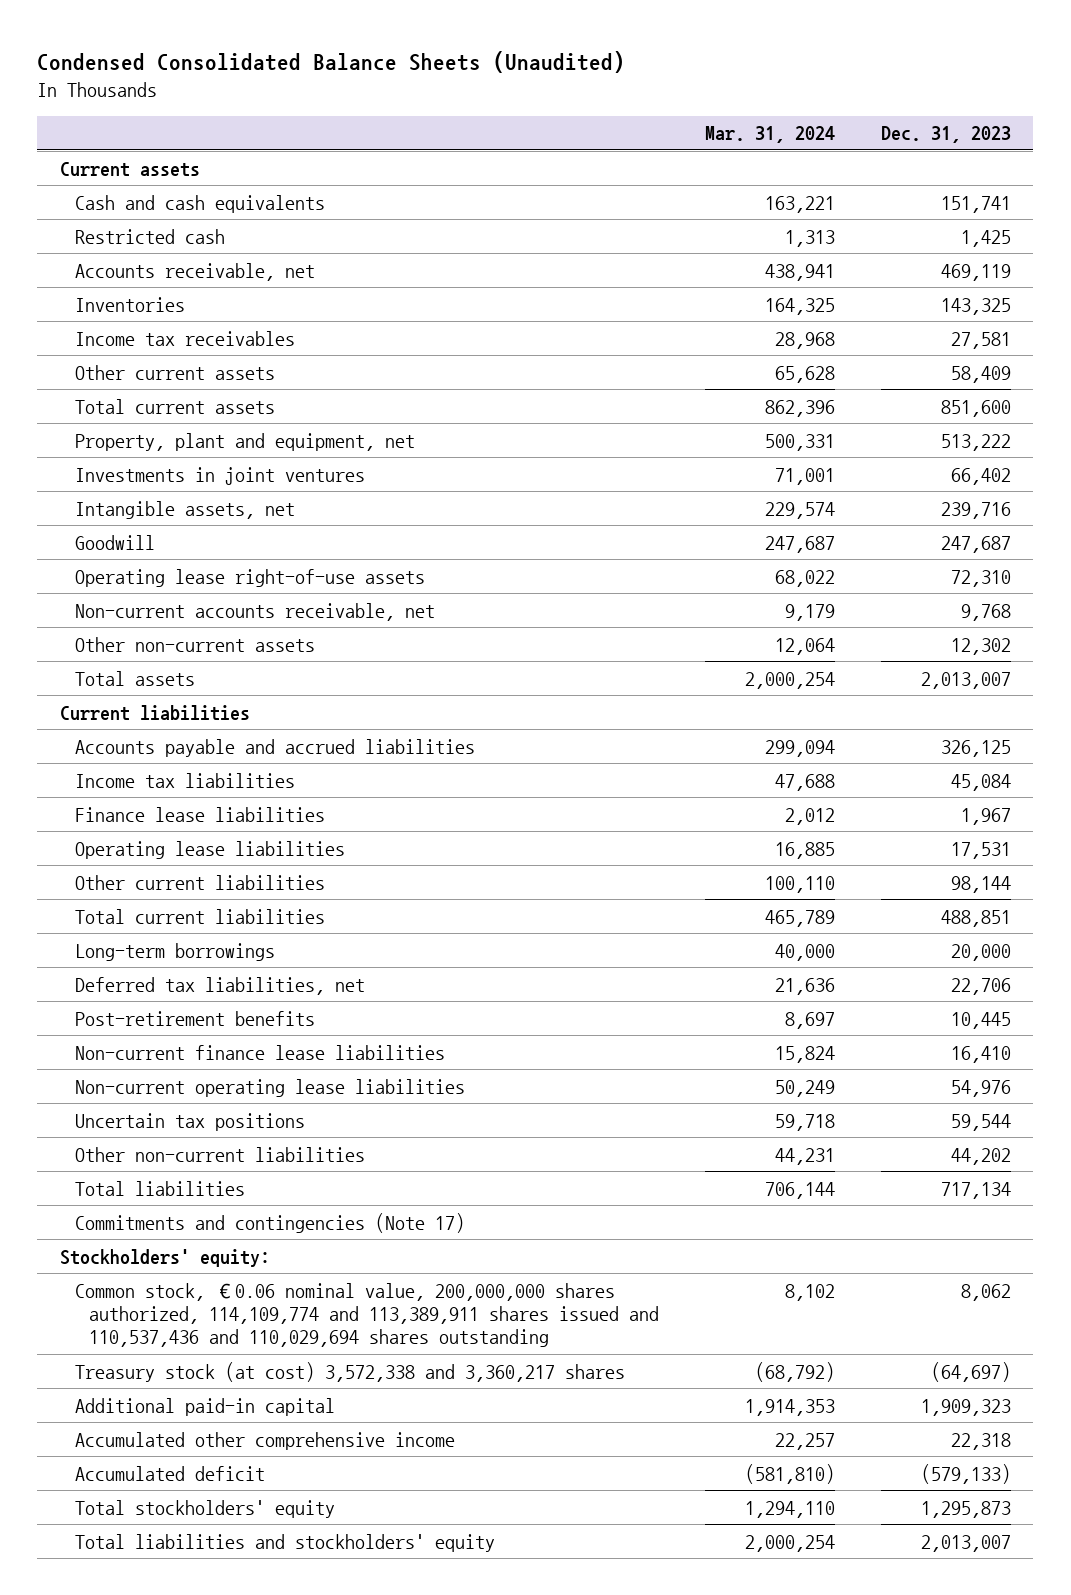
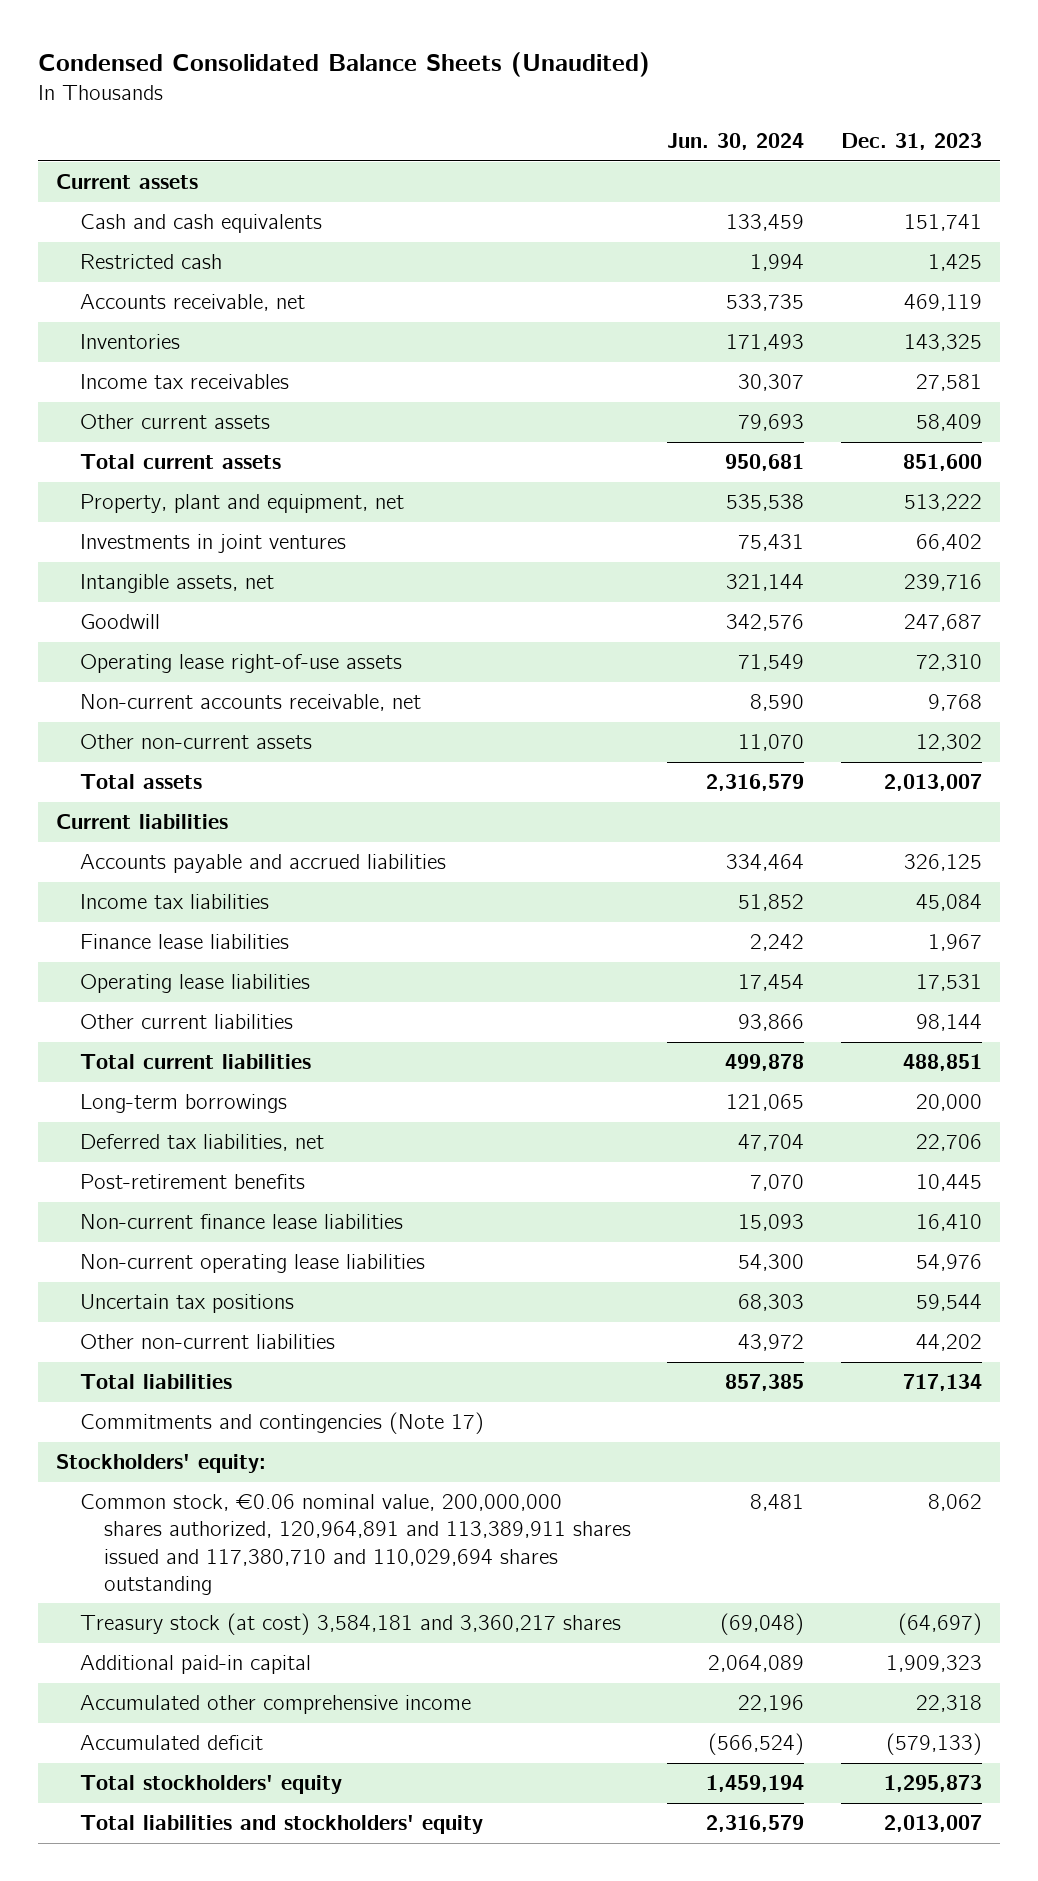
[704,126,835,144] Mar. 31, 2024 -> none
none -> [667,133,805,151] Jun. 30, 2024
[74,1282,660,1348] Common stock, €0.06 nominal value, 200,000,000 shares authorized, 114,109,774 and 113,389,911 shares issued and 110,537,436 and 110,029,694 shares outstanding -> [80,1494,631,1595] Common stock, €0.06 nominal value, 200,000,000 shares authorized, 120,964,891 and 113,389,911 shares issued and 117,380,710 and 110,029,694 shares outstanding
[74,1361,625,1382] Treasury stock (at cost) 3,572,338 and 3,360,217 shares -> [80,1613,622,1636] Treasury stock (at cost) 3,584,181 and 3,360,217 shares

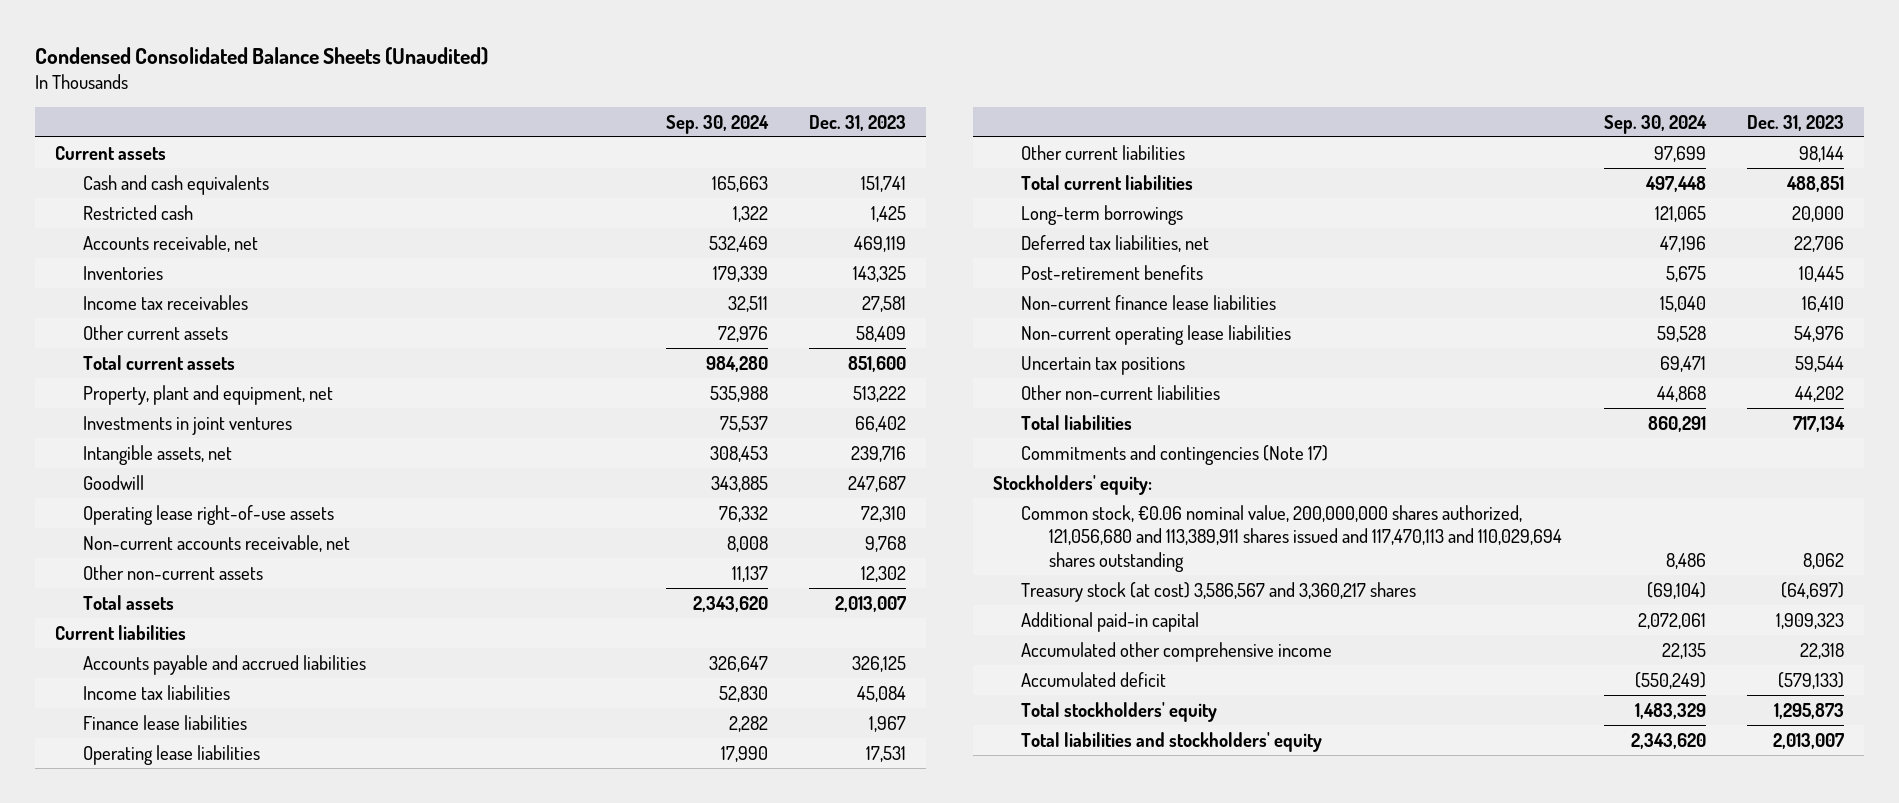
[667,133,805,151] Jun. 30, 2024 -> none
none -> [665,114,769,134] Sep. 30, 2024
[80,1494,631,1595] Common stock, €0.06 nominal value, 200,000,000 shares authorized, 120,964,891 and 113,389,911 shares issued and 117,380,710 and 110,029,694 shares outstanding -> [1021,504,1563,573] Common stock, €0.06 nominal value, 200,000,000 shares authorized, 121,056,680 and 113,389,911 shares issued and 117,470,113 and 110,029,694 shares outstanding
[80,1613,622,1636] Treasury stock (at cost) 3,584,181 and 3,360,217 shares -> [1021,581,1417,602] Treasury stock (at cost) 3,586,567 and 3,360,217 shares

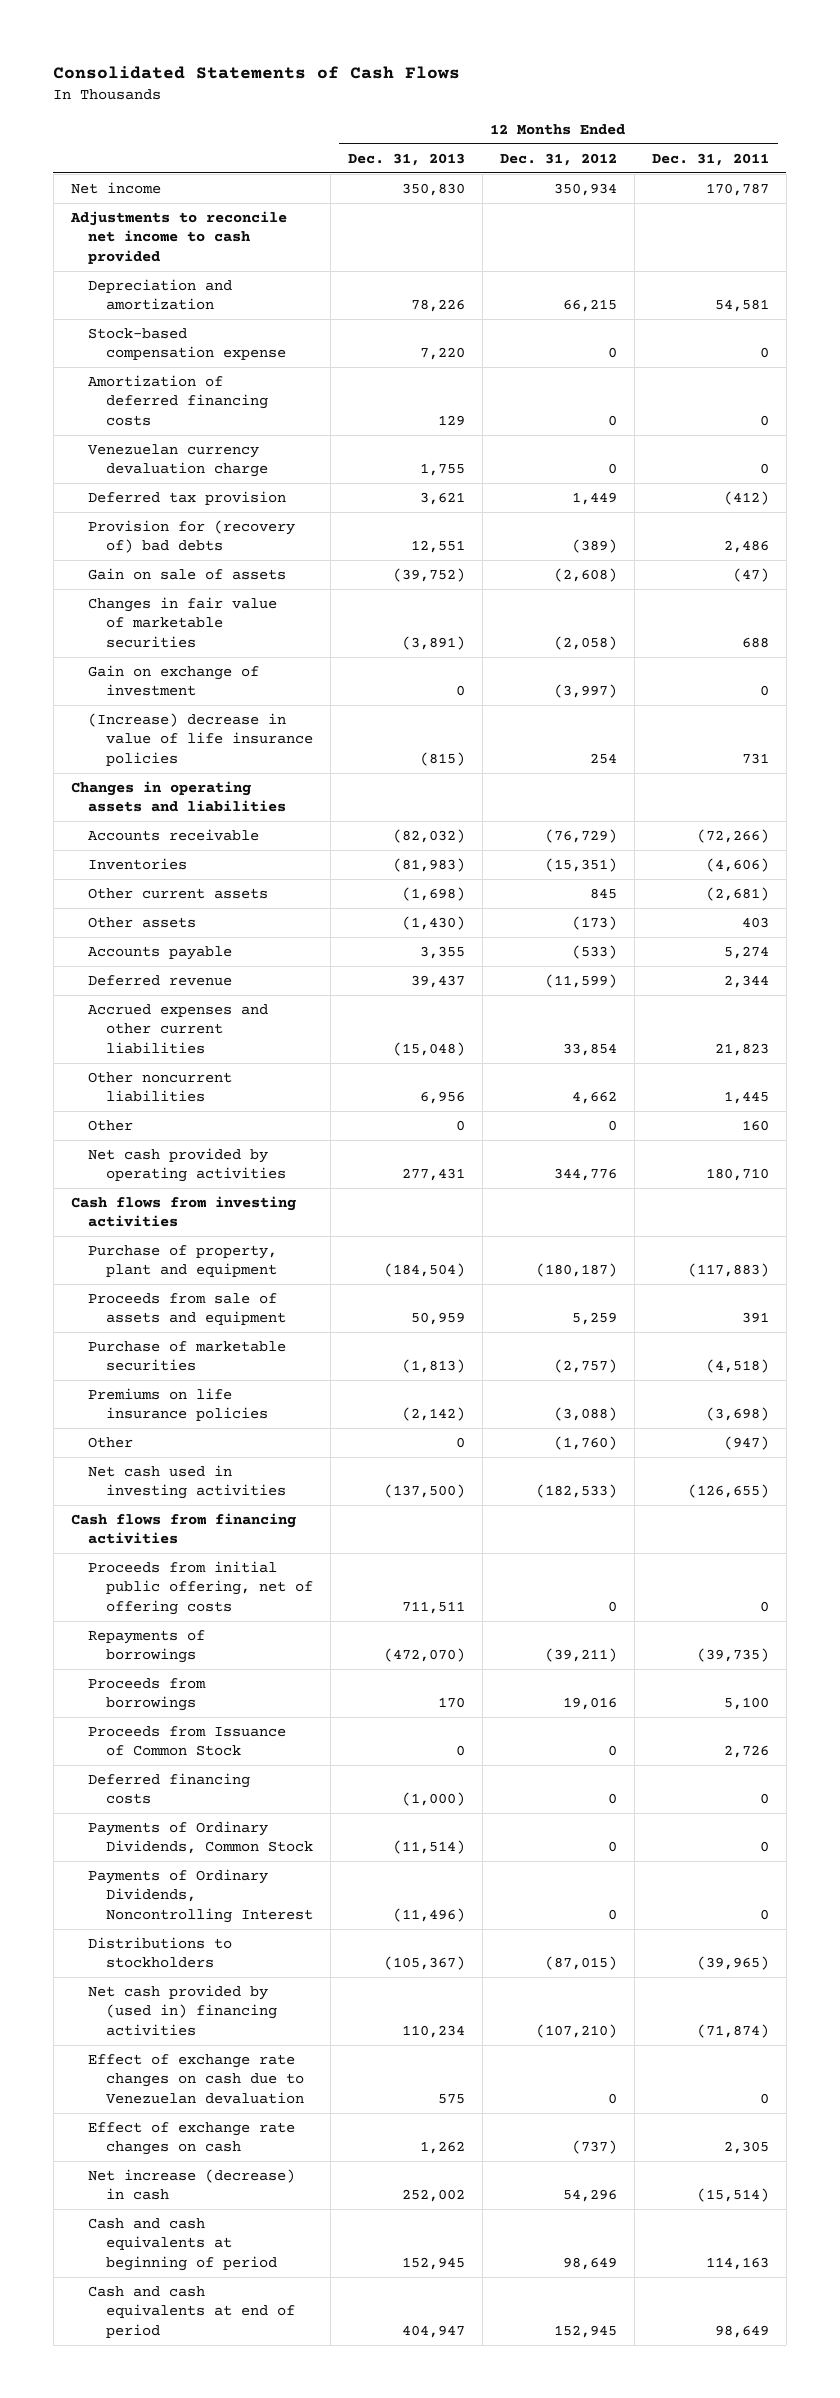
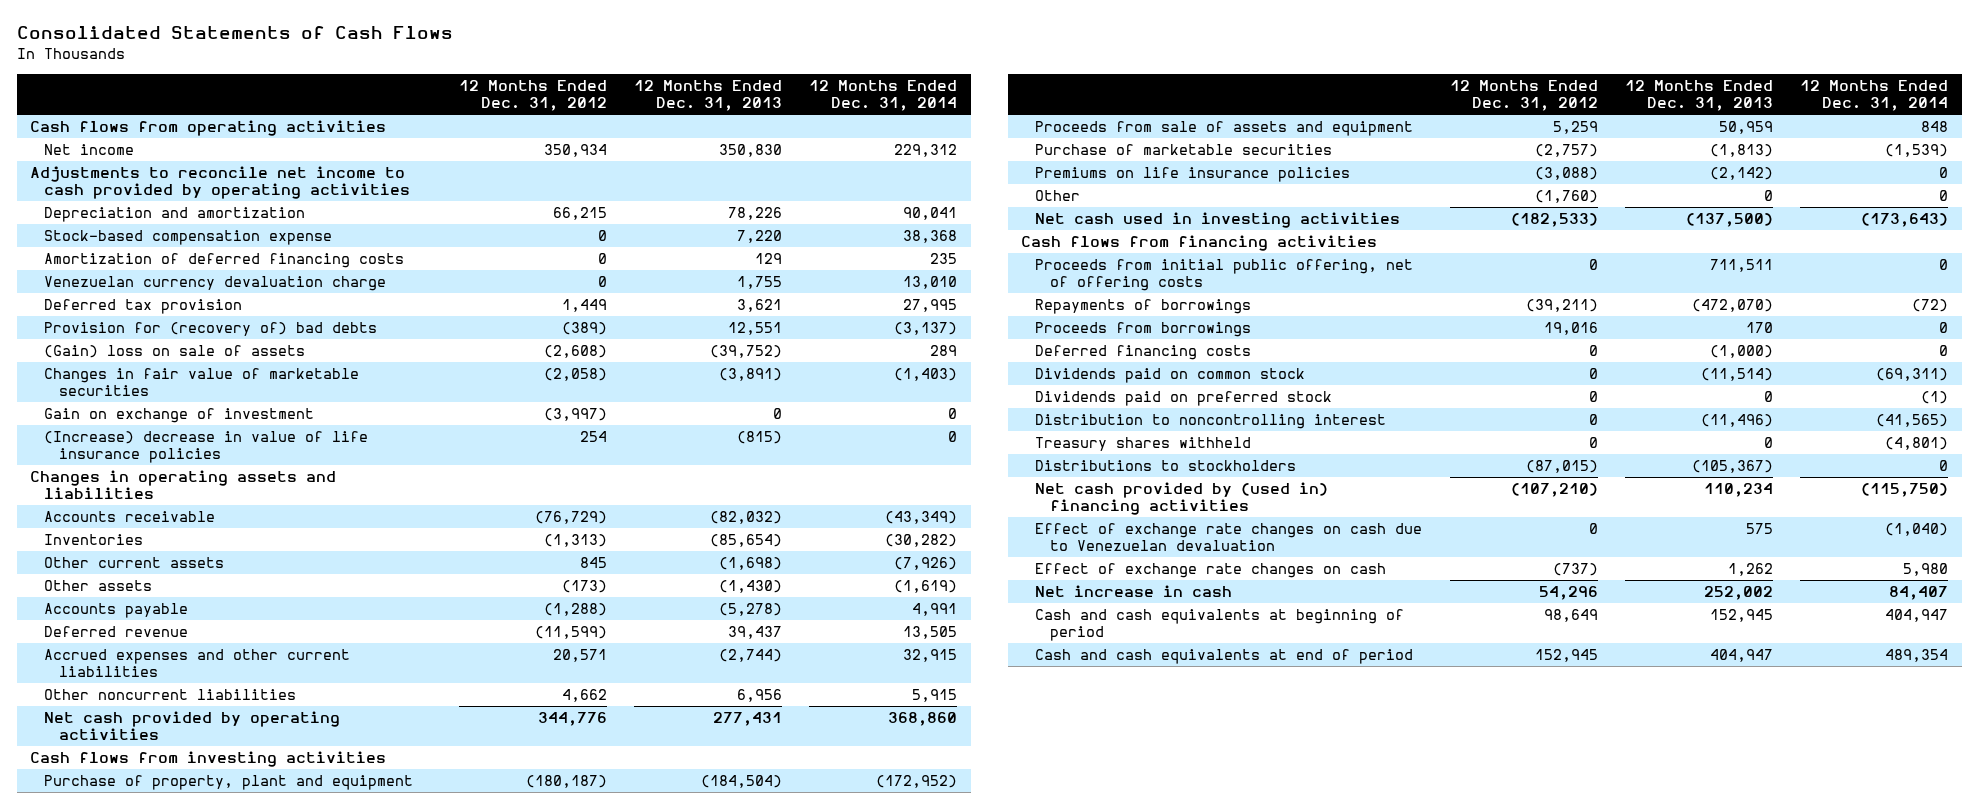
[651,152,769,166] Dec. 31, 2011 -> none
none -> [809,80,958,111] 12 Months Ended Dec. 31, 2014
none -> [30,120,387,137] Cash flows from operating activities
[69,211,287,264] Adjustments to reconcile net income to cash provided -> [30,166,411,200] Adjustments to reconcile net income to cash provided by operating activities
[88,568,287,581] Gain on sale of assets -> [44,345,306,359] (Gain) loss on sale of assets
[392,858,465,873] (81,983) -> [709,534,782,548] (85,654)
[544,858,617,873] (15,351) -> [543,534,607,548] (1,313)
[419,946,465,960] 3,355 -> [718,603,782,617] (5,278)
[571,945,617,960] (533) -> [543,603,607,617] (1,288)
[392,1041,465,1056] (15,048) -> [718,649,782,663] (2,744)
[562,1042,617,1056] 33,854 -> [552,649,607,663] 20,571
[88,1120,134,1132] Other -> none
[88,1726,287,1757] Proceeds from Issuance of Common Stock -> none
[88,1821,313,1855] Payments of Ordinary Dividends, Common Stock -> [1035,368,1306,384] Dividends paid on common stock
none -> [1035,391,1333,407] Dividends paid on preferred stock
[88,1869,313,1923] Payments of Ordinary Dividends, Noncontrolling Interest -> [1035,414,1387,430] Distribution to noncontrolling interest
none -> [1035,437,1252,452] Treasury shares withheld
[88,2169,296,2201] Net increase (decrease) in cash -> [1035,585,1233,598] Net increase in cash

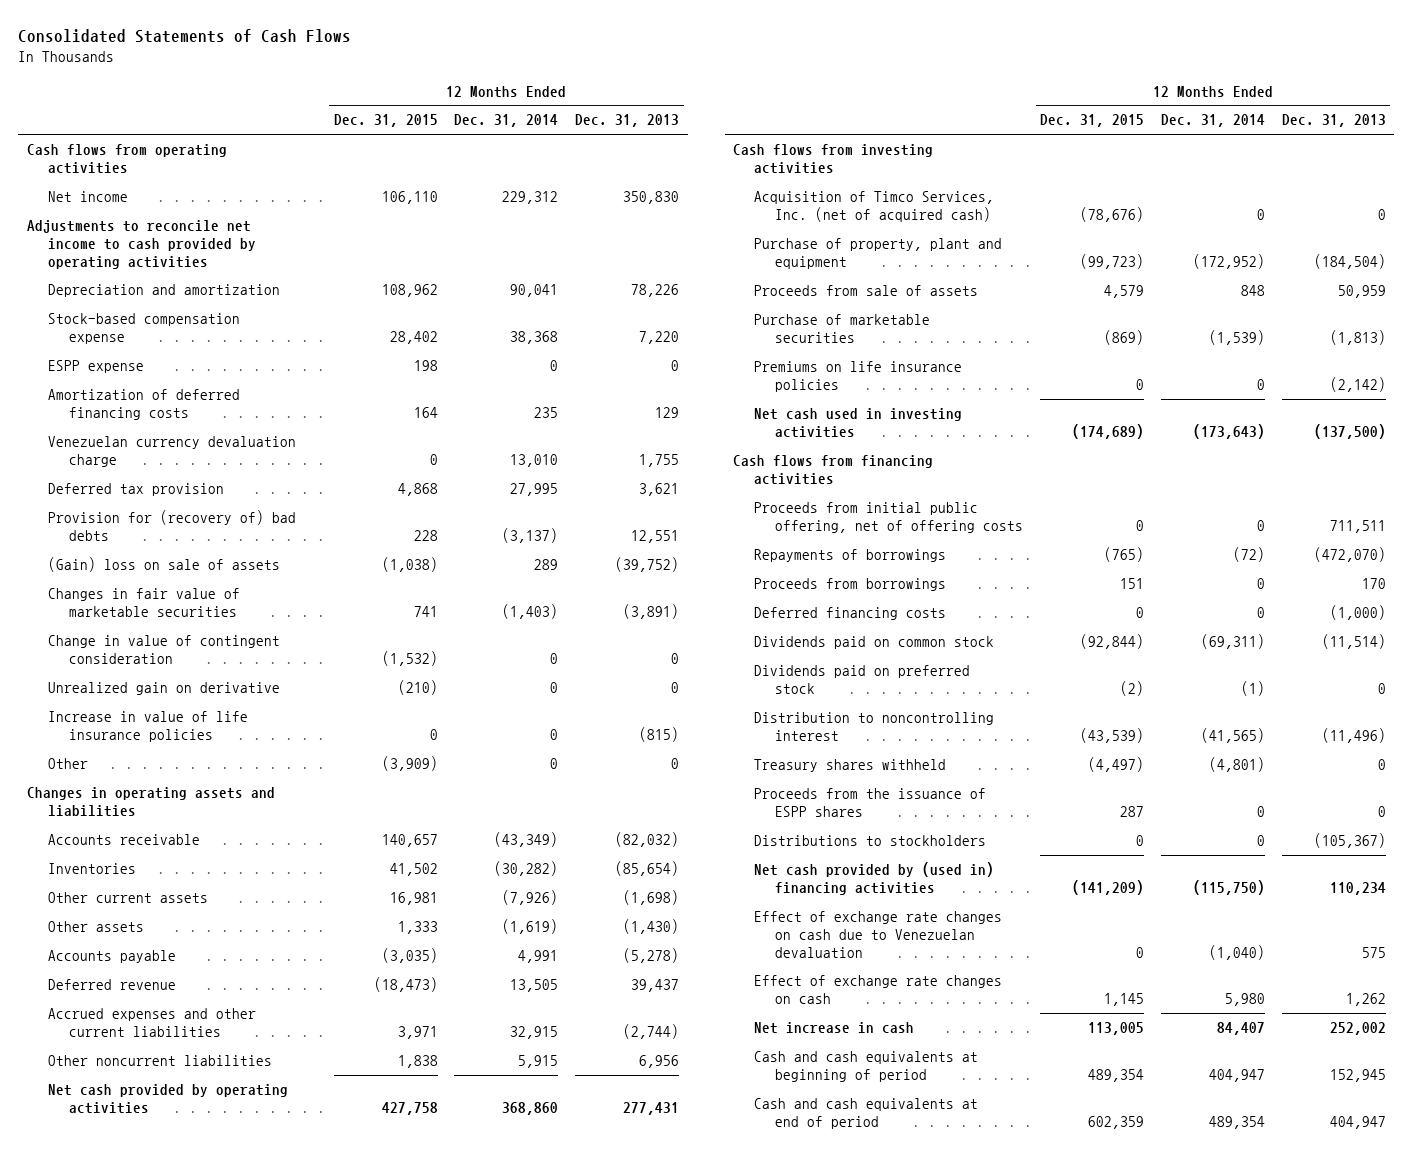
[458,80,607,111] 12 Months Ended Dec. 31, 2012 -> none
none -> [333,114,438,128] Dec. 31, 2015
none -> [47,360,144,374] ESPP expense
[44,408,315,424] Gain on exchange of investment -> none
none -> [47,635,280,664] Change in value of contingent consideration
none -> [47,682,280,696] Unrealized gain on derivative
[44,431,369,464] (Increase) decrease in value of life insurance policies -> [47,711,248,742] Increase in value of life insurance policies
[1035,190,1081,202] Other -> [47,758,88,770] Other
none -> [754,191,995,222] Acquisition of Timco Services, Inc. (net of acquired cash)
[1035,121,1414,137] Proceeds from sale of assets and equipment -> [754,285,979,297] Proceeds from sale of assets
none -> [754,788,987,817] Proceeds from the issuance of ESPP shares

